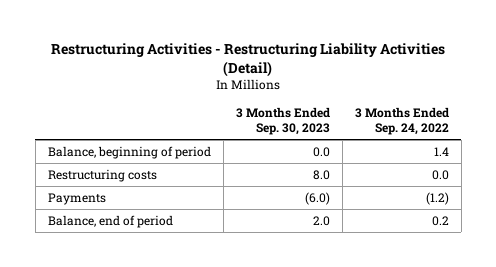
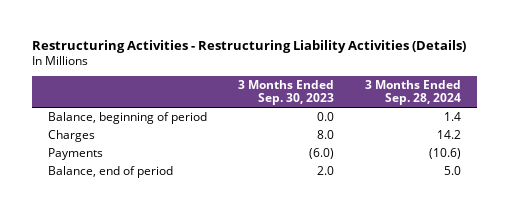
[51,42,446,77] Restructuring Activities - Restructuring Liability Activities (Detail) -> [31,39,466,53] Restructuring Activities - Restructuring Liability Activities (Details)
[354,107,449,136] 3 Months Ended Sep. 24, 2022 -> none
none -> [365,80,462,106] 3 Months Ended Sep. 28, 2024
[47,168,157,182] Restructuring costs -> [47,129,95,142] Charges

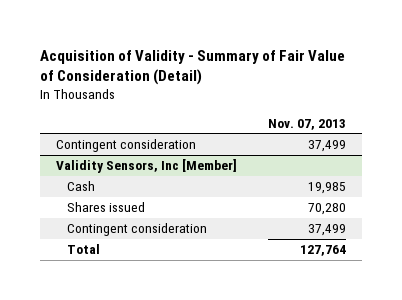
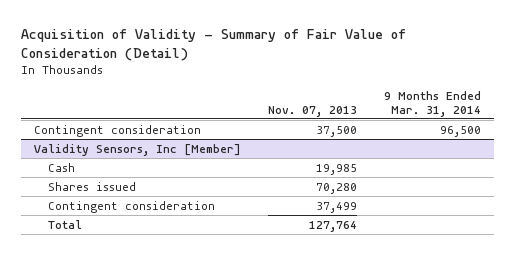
none -> [383,90,481,117] 9 Months Ended Mar. 31, 2014
[307,140,346,153] 37,499 -> [316,125,358,137] 37,500

